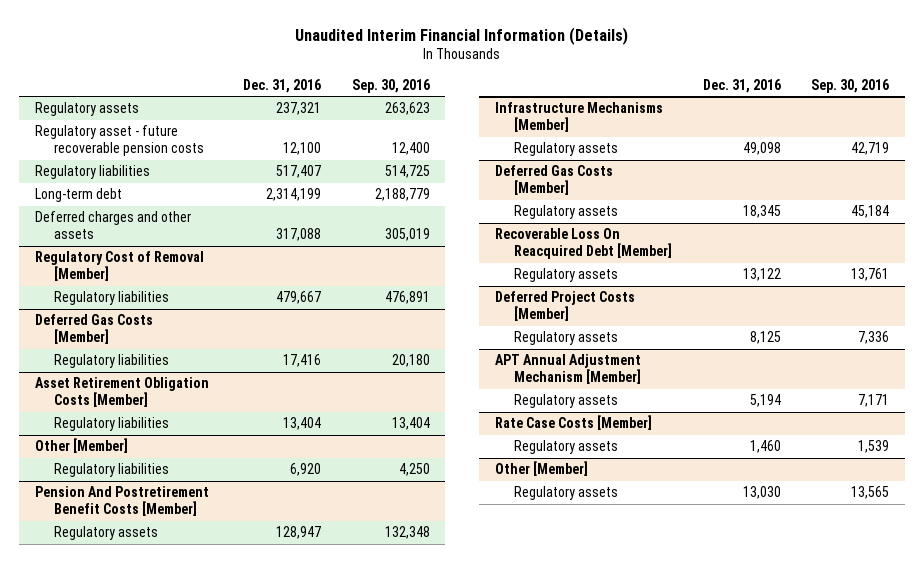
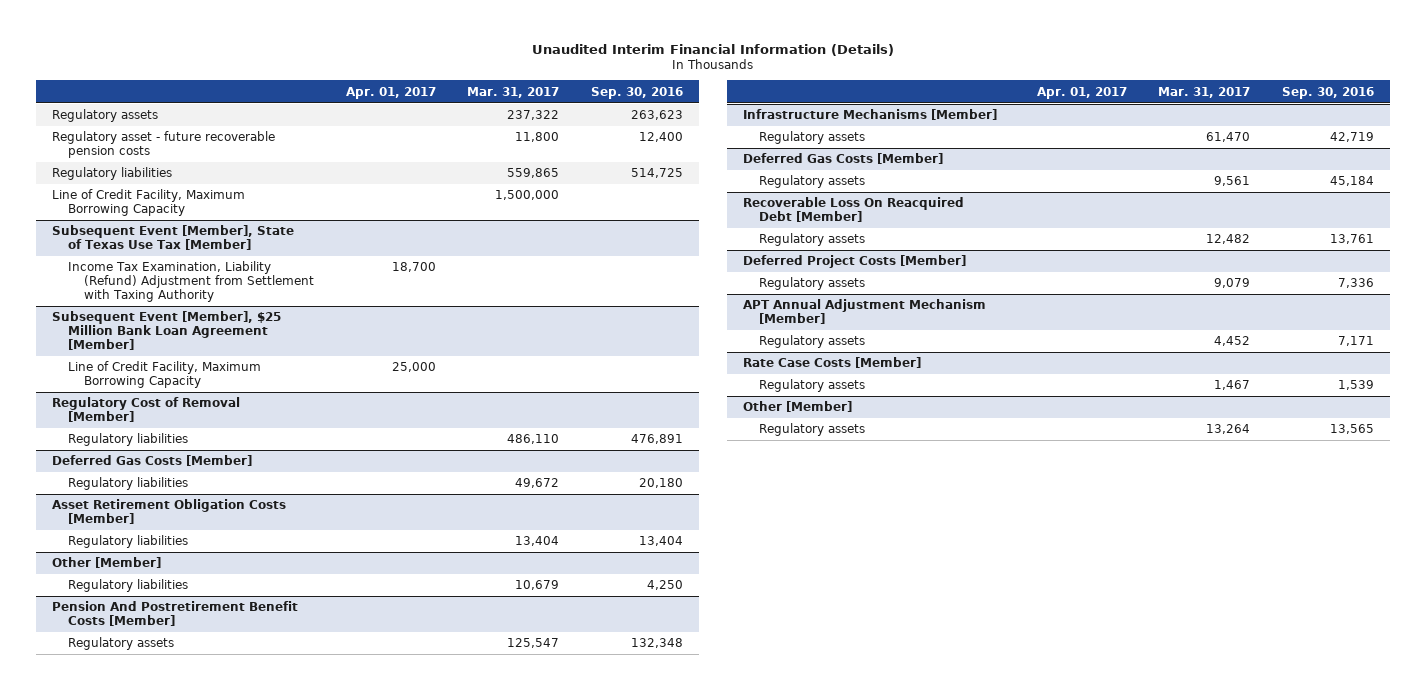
[242,78,321,93] Dec. 31, 2016 -> none
none -> [345,86,436,99] Apr. 01, 2017
none -> [467,86,560,98] Mar. 31, 2017
[34,188,122,203] Long-term debt -> none
[34,211,191,240] Deferred charges and other assets -> none
none -> [51,189,245,217] Line of Credit Facility, Maximum Borrowing Capacity
none -> [51,225,294,251] Subsequent Event [Member], State of Texas Use Tax [Member]
none -> [67,261,314,303] Income Tax Examination, Liability (Refund) Adjustment from Settlement with Taxing Authority
none -> [51,311,281,351] Subsequent Event [Member], $25 Million Bank Loan Agreement [Member]
none -> [67,361,261,389] Line of Credit Facility, Maximum Borrowing Capacity

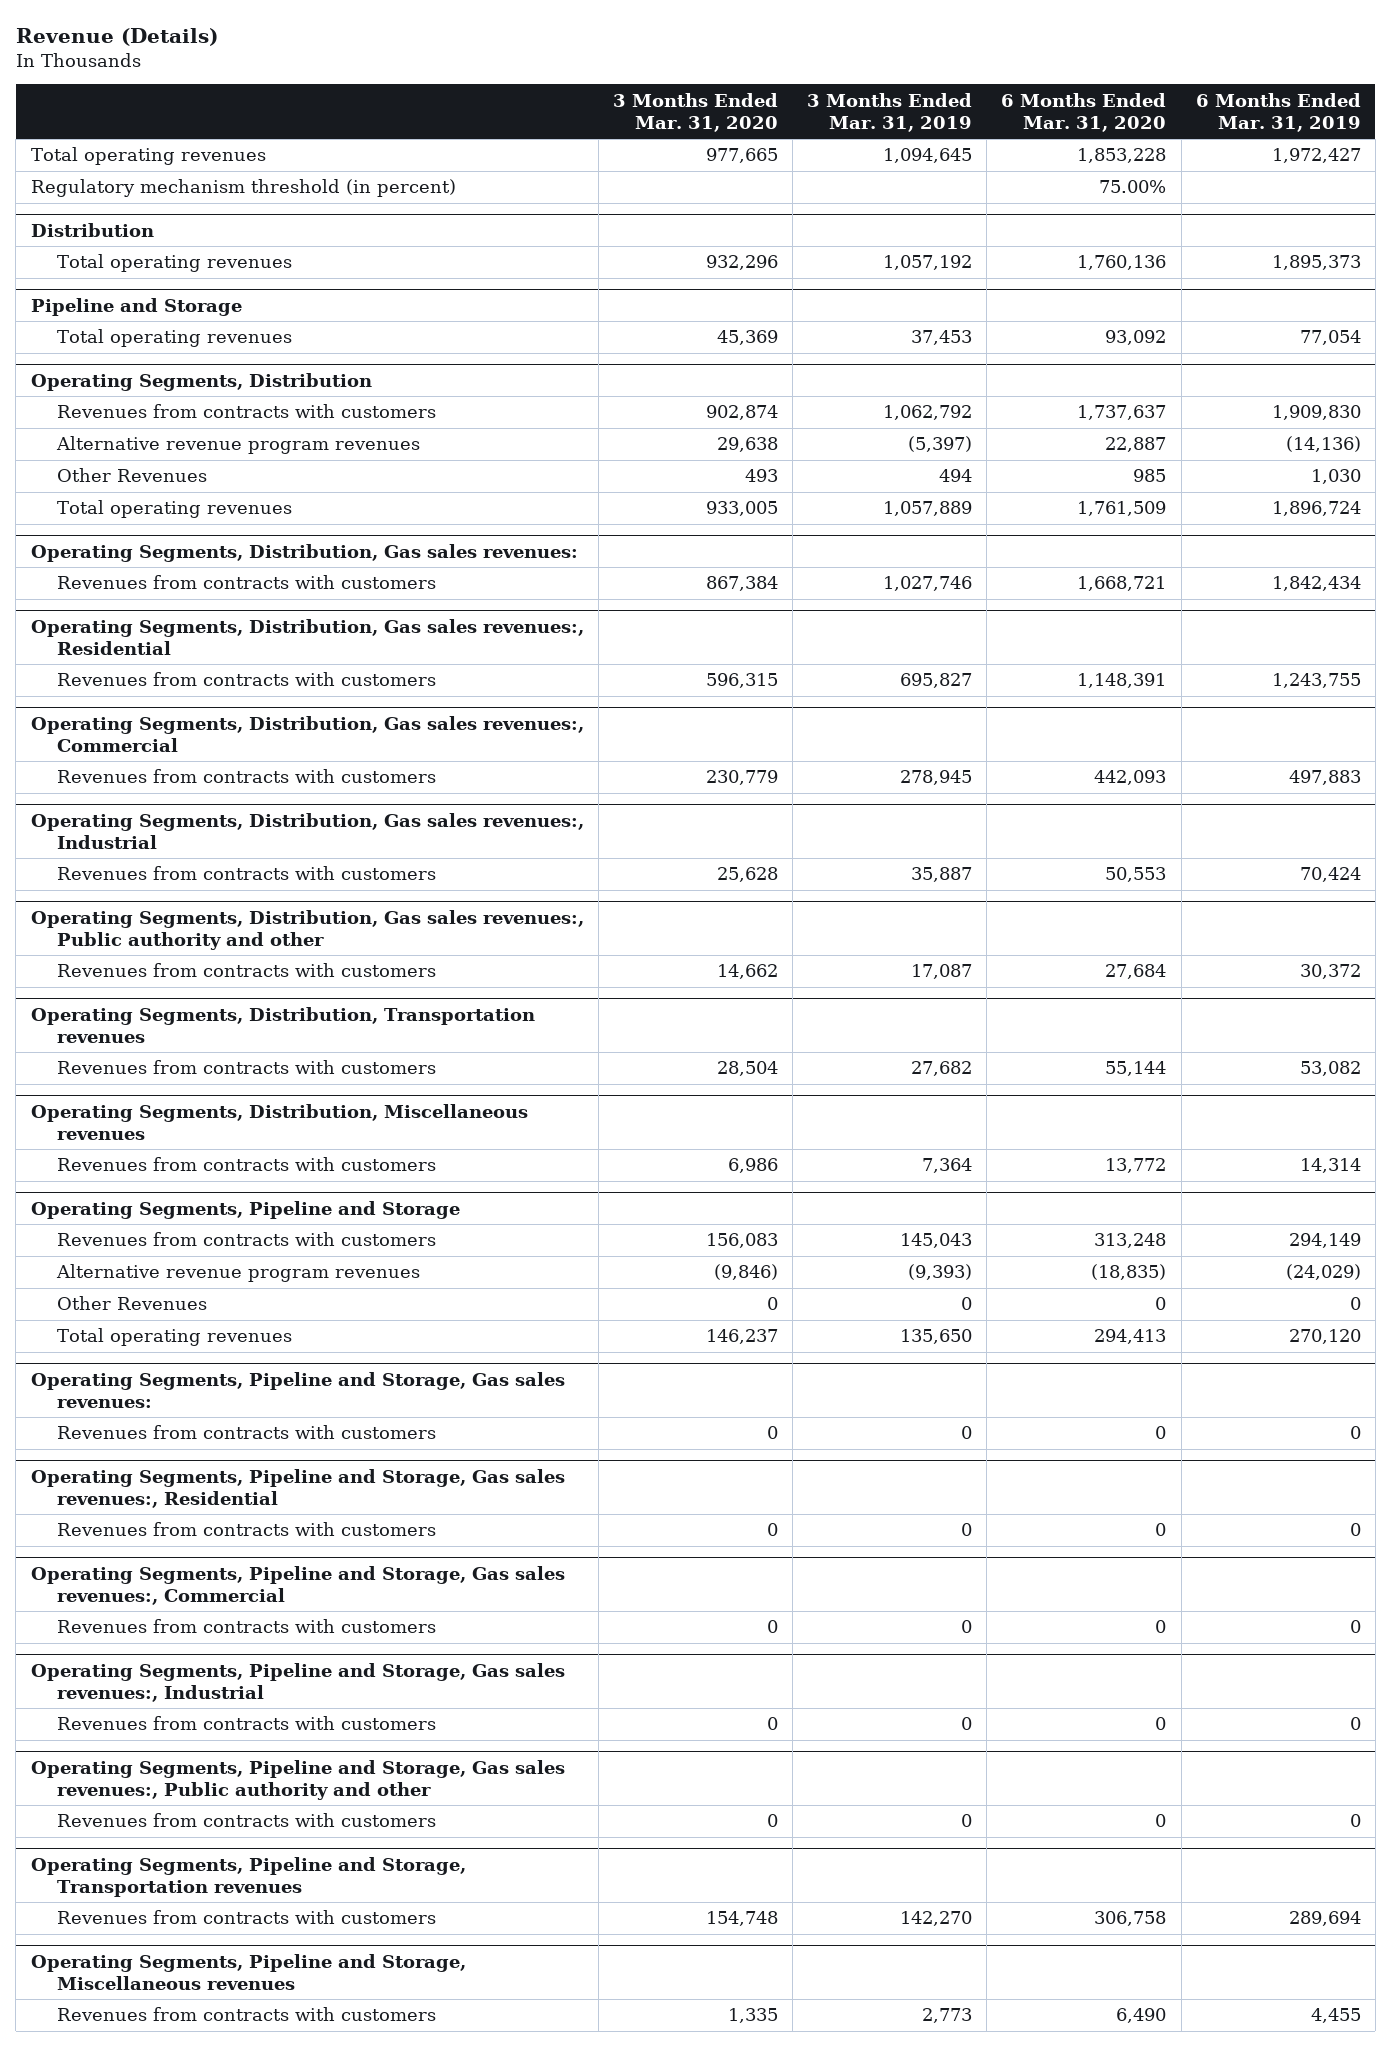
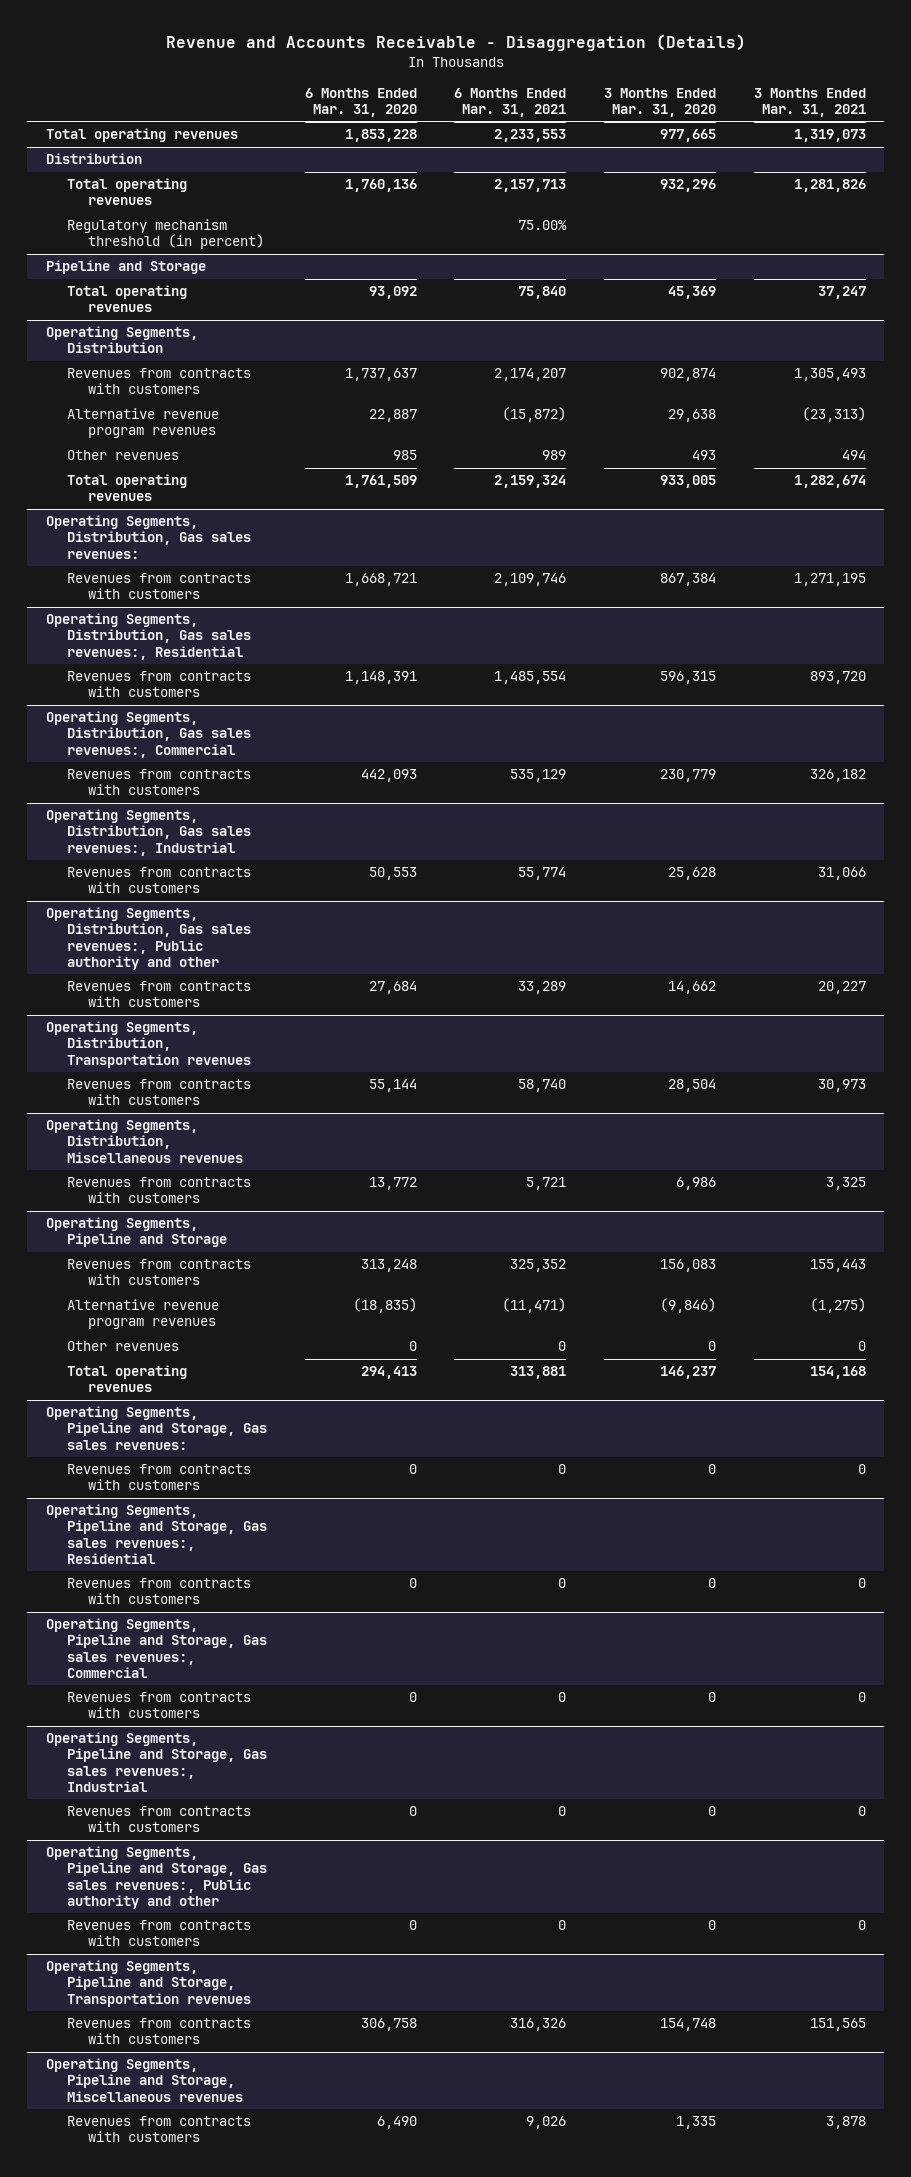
[15,28,218,47] Revenue (Details) -> [165,34,746,52] Revenue and Accounts Receivable - Disaggregation (Details)
[807,92,973,132] 3 Months Ended Mar. 31, 2019 -> none
[1195,92,1361,132] 6 Months Ended Mar. 31, 2019 -> none
none -> [454,87,567,117] 6 Months Ended Mar. 31, 2021
none -> [753,87,866,117] 3 Months Ended Mar. 31, 2021
[30,179,456,198] Regulatory mechanism threshold (in percent) -> none
none -> [67,219,265,250] Regulatory mechanism threshold (in percent)
[56,468,207,483] Other Revenues -> [67,450,180,461] Other revenues
[56,1296,207,1311] Other Revenues -> [67,1341,180,1352] Other revenues

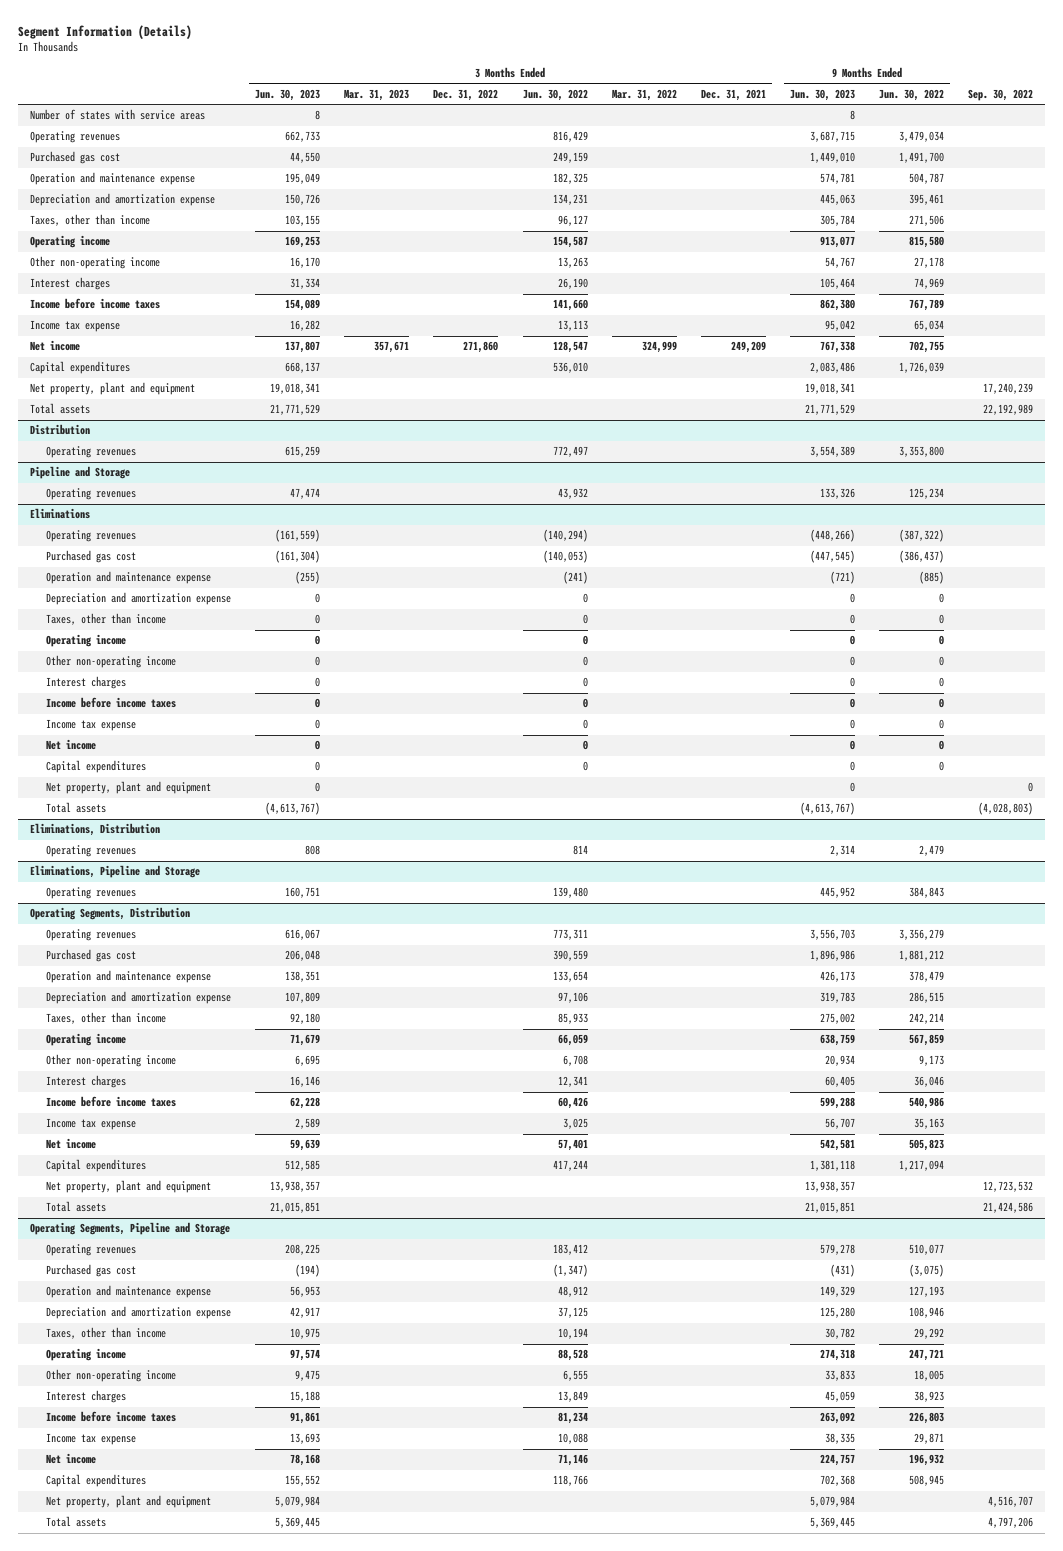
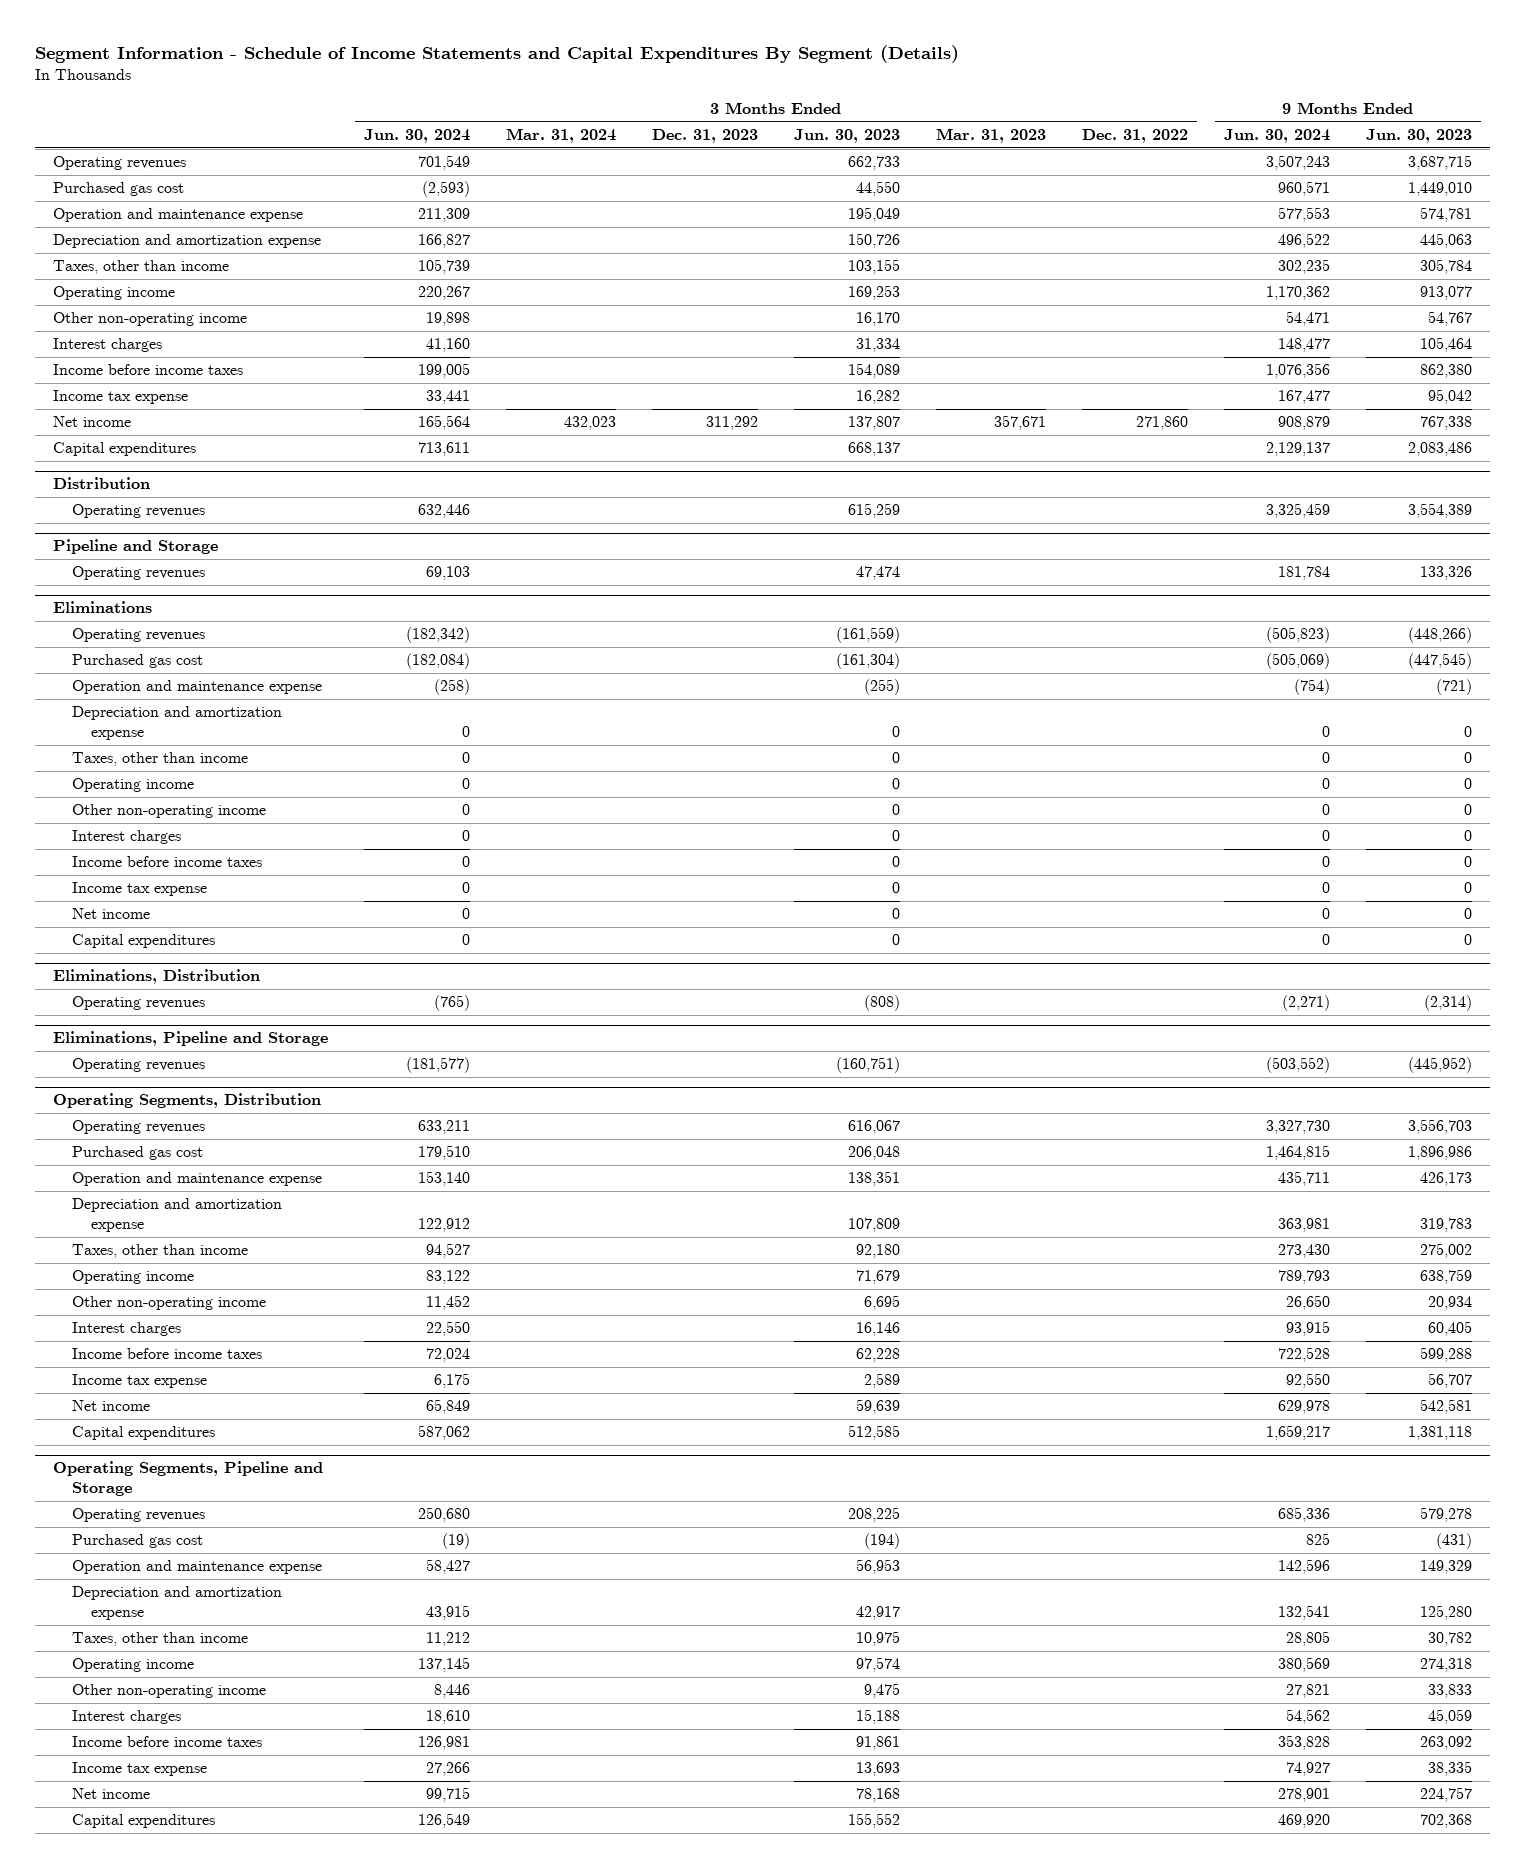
[18,24,193,39] Segment Information (Details) -> [34,45,959,64] Segment Information - Schedule of Income Statements and Capital Expenditures By Segment (Details)
[522,88,588,101] Jun. 30, 2022 -> none
[611,88,677,101] Mar. 31, 2022 -> none
[700,88,766,101] Dec. 31, 2021 -> none
[878,88,944,101] Jun. 30, 2022 -> none
[967,88,1033,101] Sep. 30, 2022 -> none
none -> [363,129,470,144] Jun. 30, 2024
none -> [505,128,616,144] Mar. 31, 2024
none -> [651,129,758,144] Dec. 31, 2023
none -> [1223,129,1330,144] Jun. 30, 2024
[30,109,206,121] Number of states with service areas -> none
[30,382,196,396] Net property, plant and equipment -> none
[30,403,91,415] Total assets -> none
[46,781,212,795] Net property, plant and equipment -> none
[46,802,107,814] Total assets -> none
[305,845,321,856] 808 -> [863,995,900,1012] (808)
[829,845,855,857] 2,314 -> [1423,995,1472,1012] (2,314)
[285,887,321,899] 160,751 -> [835,1057,900,1074] (160,751)
[819,887,855,899] 445,952 -> [1407,1057,1472,1074] (445,952)
[46,1180,212,1194] Net property, plant and equipment -> none
[46,1201,107,1213] Total assets -> none
[46,1495,212,1509] Net property, plant and equipment -> none
[46,1516,107,1528] Total assets -> none

